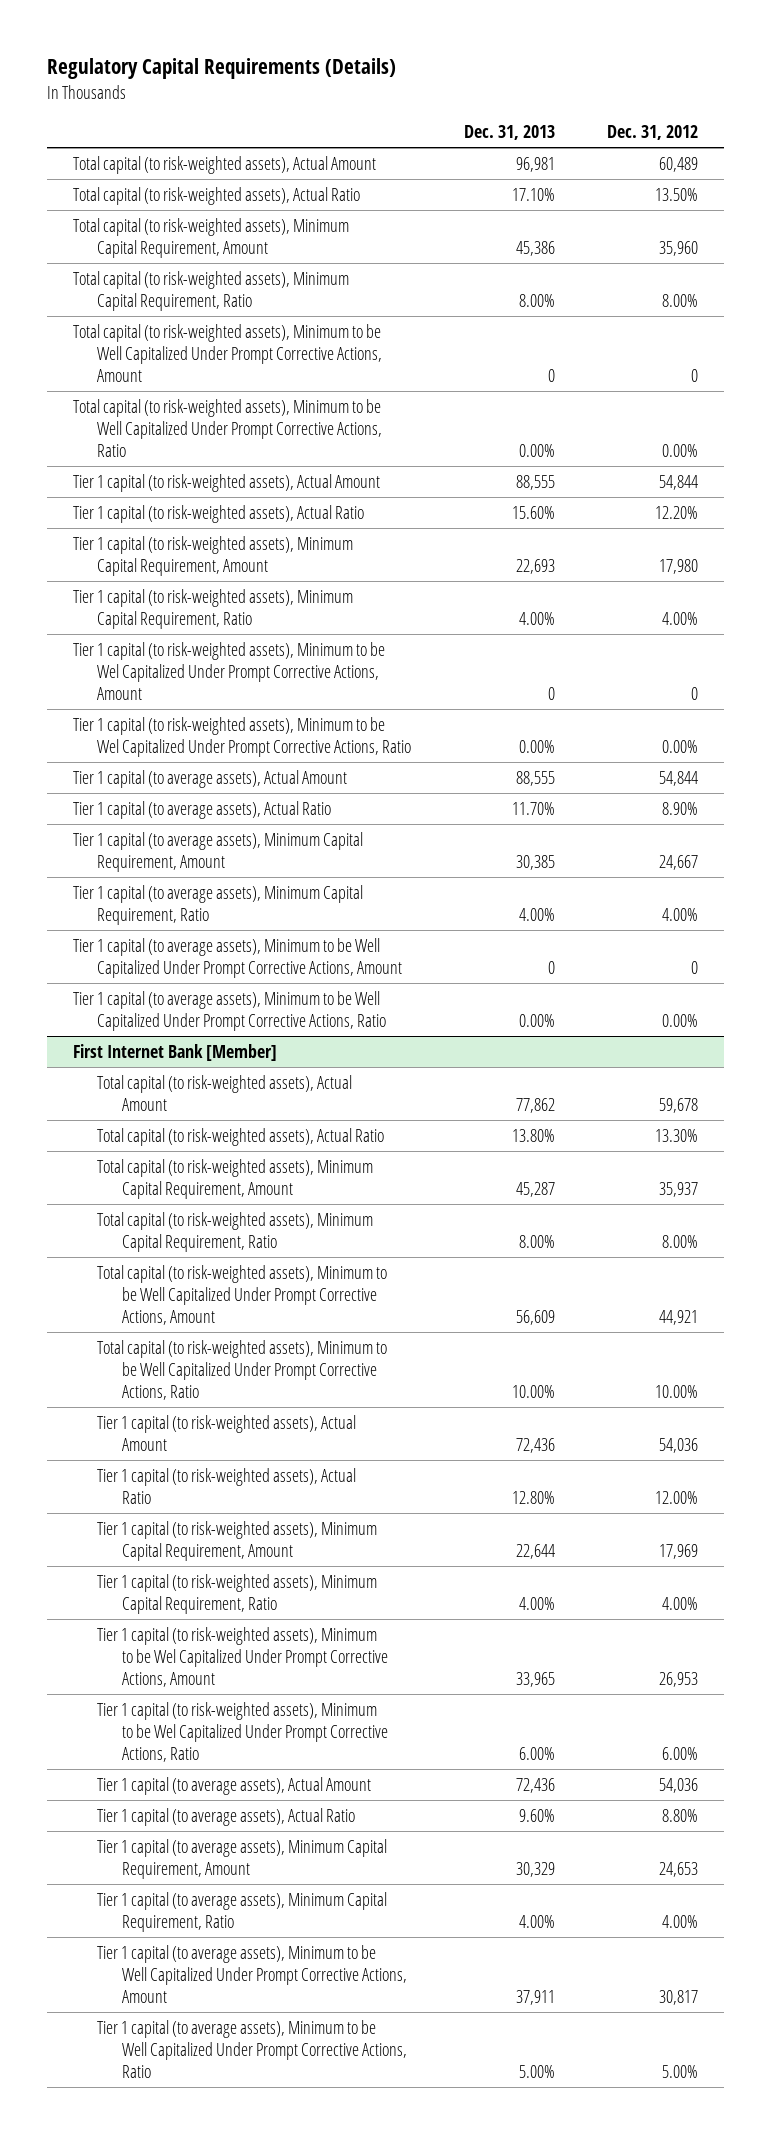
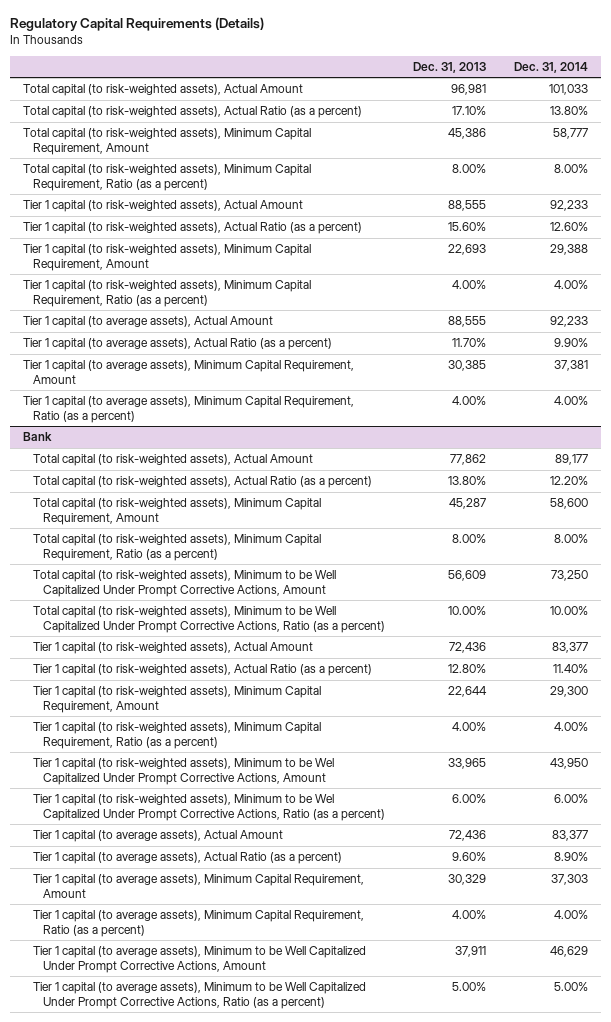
[606,125,698,141] Dec. 31, 2012 -> none
none -> [513,61,588,73] Dec. 31, 2014
[72,186,360,205] Total capital (to risk-weighted assets), Actual Ratio -> [23,106,363,119] Total capital (to risk-weighted assets), Actual Ratio (as a percent)
[72,323,383,382] Total capital (to risk-weighted assets), Minimum to be Well Capitalized Under Prompt Corrective Actions, Amount -> none
[72,398,383,457] Total capital (to risk-weighted assets), Minimum to be Well Capitalized Under Prompt Corrective Actions, Ratio -> none
[72,270,349,311] Total capital (to risk-weighted assets), Minimum Capital Requirement, Ratio -> [23,164,312,191] Total capital (to risk-weighted assets), Minimum Capital Requirement, Ratio (as a percent)
[72,504,364,523] Tier 1 capital (to risk-weighted assets), Actual Ratio -> [23,222,363,235] Tier 1 capital (to risk-weighted assets), Actual Ratio (as a percent)
[72,641,385,700] Tier 1 capital (to risk-weighted assets), Minimum to be Wel Capitalized Under Prompt Corrective Actions, Amount -> none
[72,716,412,757] Tier 1 capital (to risk-weighted assets), Minimum to be Wel Capitalized Under Prompt Corrective Actions, Ratio -> none
[72,588,353,629] Tier 1 capital (to risk-weighted assets), Minimum Capital Requirement, Ratio -> [23,280,312,307] Tier 1 capital (to risk-weighted assets), Minimum Capital Requirement, Ratio (as a percent)
[72,800,331,819] Tier 1 capital (to average assets), Actual Ratio -> [23,338,333,351] Tier 1 capital (to average assets), Actual Ratio (as a percent)
[72,937,403,978] Tier 1 capital (to average assets), Minimum to be Well Capitalized Under Prompt Corrective Actions, Amount -> none
[72,990,387,1031] Tier 1 capital (to average assets), Minimum to be Well Capitalized Under Prompt Corrective Actions, Ratio -> none
[72,1043,277,1061] First Internet Bank [Member] -> none
[72,884,363,925] Tier 1 capital (to average assets), Minimum Capital Requirement, Ratio -> [23,396,355,423] Tier 1 capital (to average assets), Minimum Capital Requirement, Ratio (as a percent)
none -> [23,432,53,442] Bank
[97,1127,385,1146] Total capital (to risk-weighted assets), Actual Ratio -> [33,476,373,489] Total capital (to risk-weighted assets), Actual Ratio (as a percent)
[97,1211,374,1252] Total capital (to risk-weighted assets), Minimum Capital Requirement, Ratio -> [33,534,322,561] Total capital (to risk-weighted assets), Minimum Capital Requirement, Ratio (as a percent)
[97,1339,388,1400] Total capital (to risk-weighted assets), Minimum to be Well Capitalized Under Prompt Corrective Actions, Ratio -> [33,606,386,633] Total capital (to risk-weighted assets), Minimum to be Well Capitalized Under Prompt Corrective Actions, Ratio (as a percent)
[97,1467,357,1504] Tier 1 capital (to risk-weighted assets), Actual Ratio -> [33,664,373,677] Tier 1 capital (to risk-weighted assets), Actual Ratio (as a percent)
[97,1573,378,1614] Tier 1 capital (to risk-weighted assets), Minimum Capital Requirement, Ratio -> [33,722,322,749] Tier 1 capital (to risk-weighted assets), Minimum Capital Requirement, Ratio (as a percent)
[97,1701,389,1762] Tier 1 capital (to risk-weighted assets), Minimum to be Wel Capitalized Under Prompt Corrective Actions, Ratio -> [33,794,386,821] Tier 1 capital (to risk-weighted assets), Minimum to be Wel Capitalized Under Prompt Corrective Actions, Ratio (as a percent)
[97,1807,356,1826] Tier 1 capital (to average assets), Actual Ratio -> [33,852,343,865] Tier 1 capital (to average assets), Actual Ratio (as a percent)
[97,1891,388,1932] Tier 1 capital (to average assets), Minimum Capital Requirement, Ratio -> [33,910,365,937] Tier 1 capital (to average assets), Minimum Capital Requirement, Ratio (as a percent)
[97,2019,408,2078] Tier 1 capital (to average assets), Minimum to be Well Capitalized Under Prompt Corrective Actions, Ratio -> [33,982,367,1009] Tier 1 capital (to average assets), Minimum to be Well Capitalized Under Prompt Corrective Actions, Ratio (as a percent)

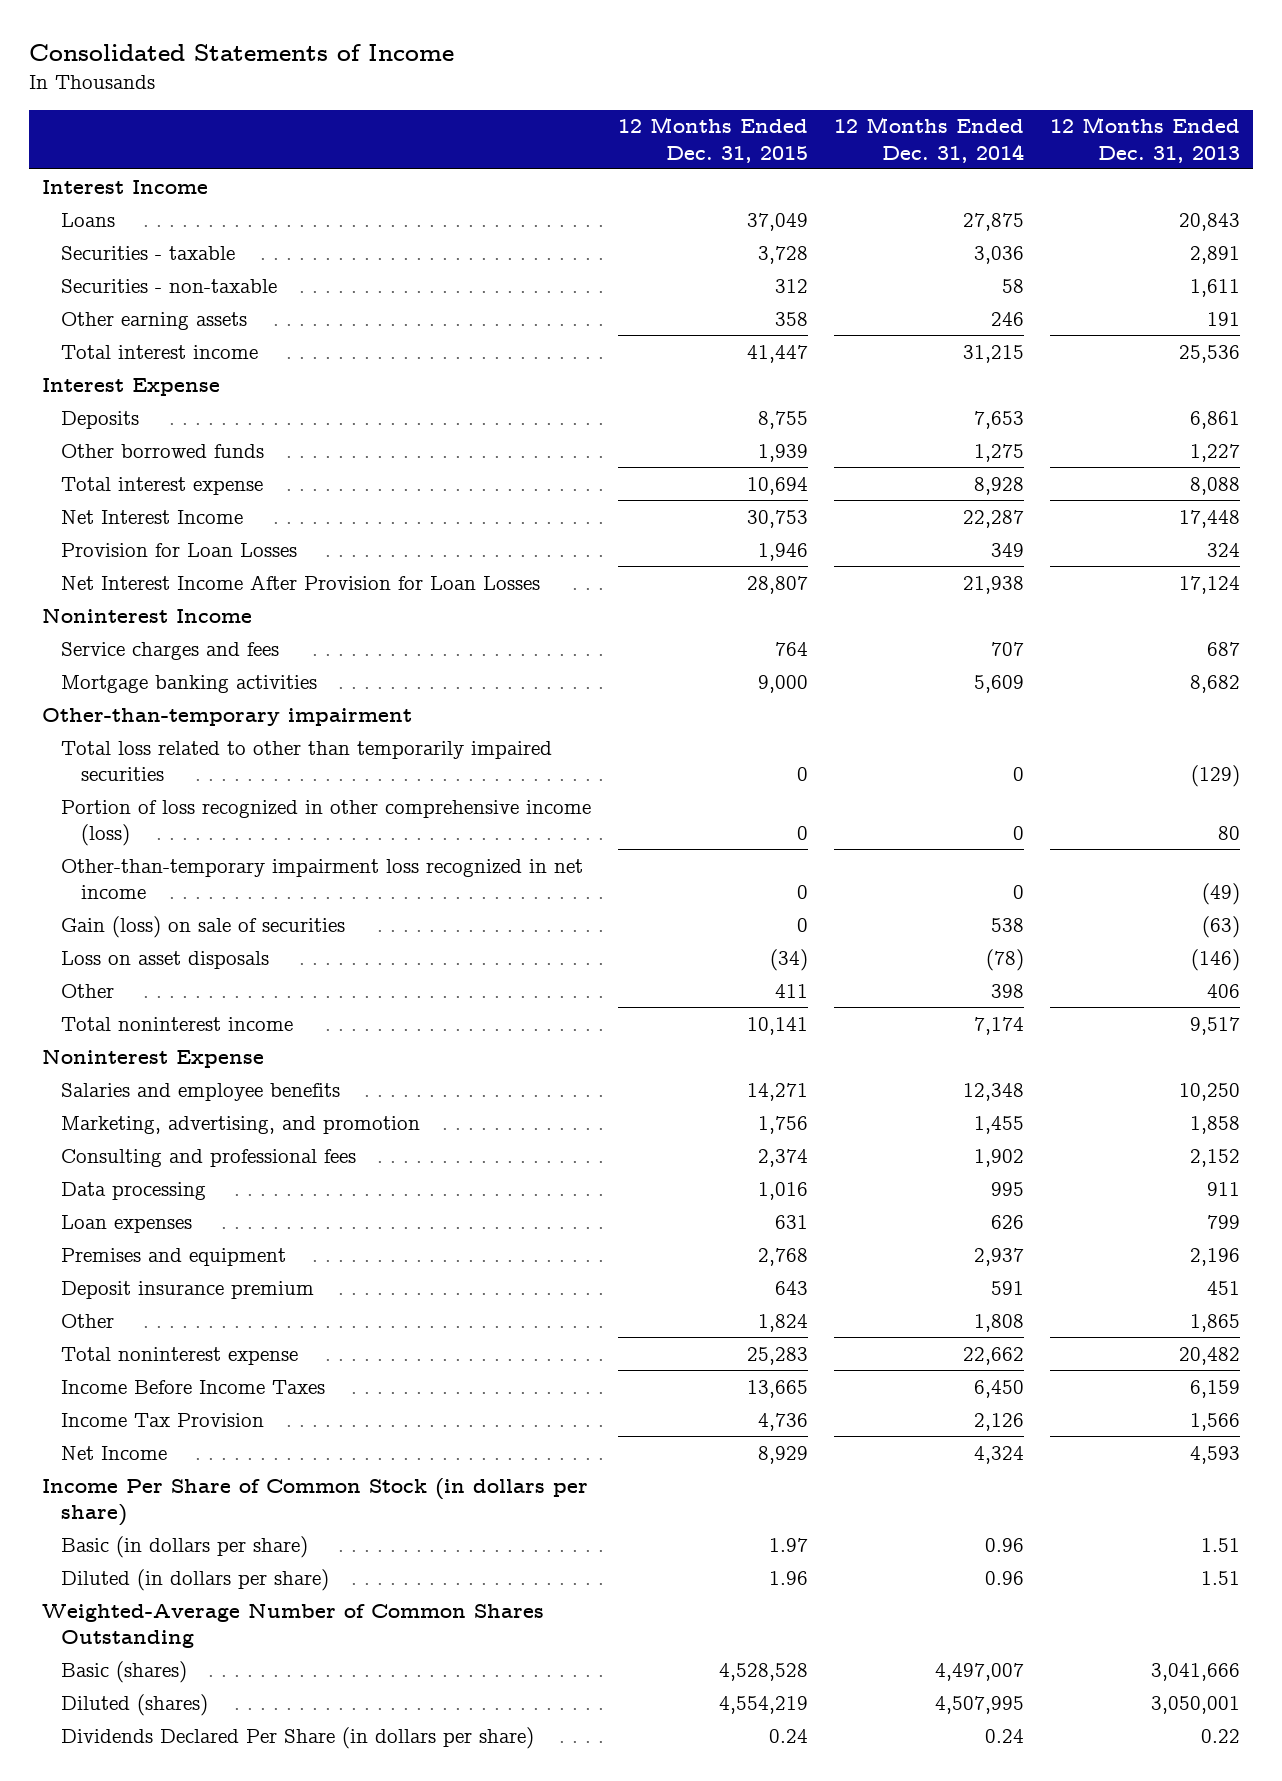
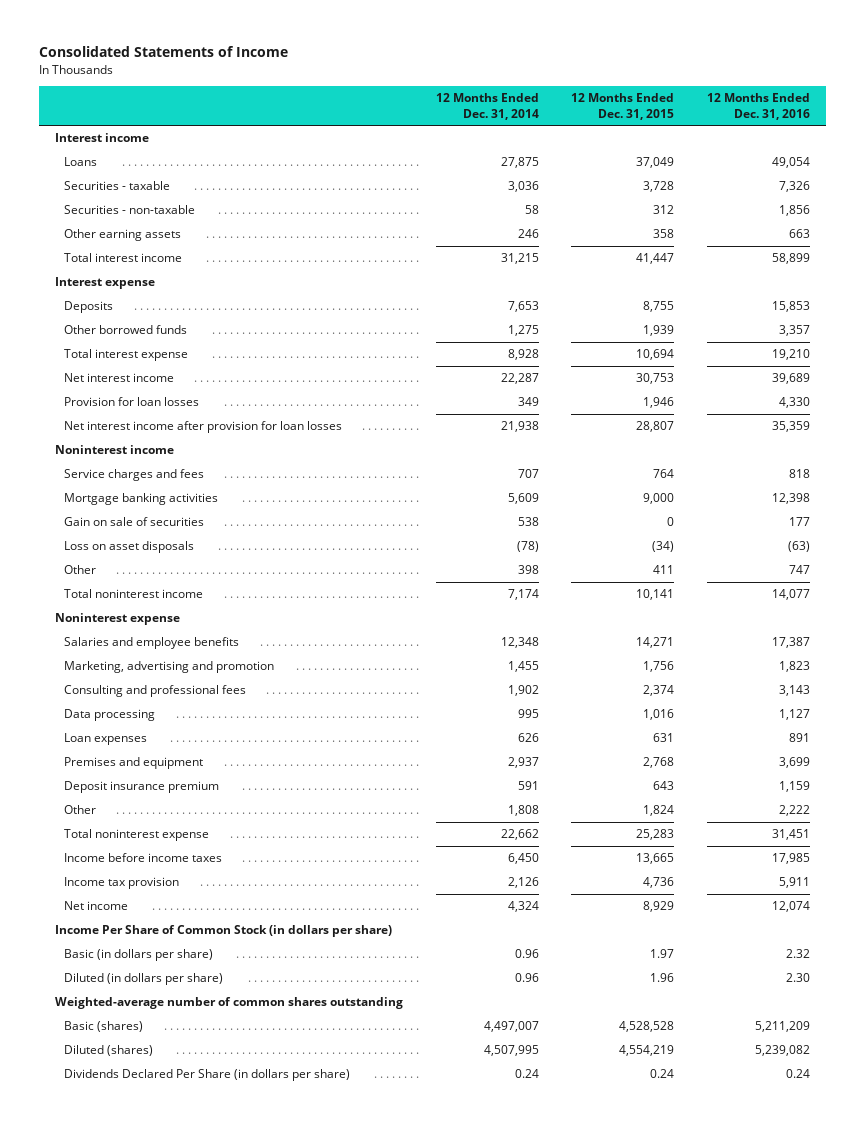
[1050,117,1241,163] 12 Months Ended Dec. 31, 2013 -> none
none -> [707,93,811,120] 12 Months Ended Dec. 31, 2016
[42,179,209,194] Interest Income -> [55,133,150,143] Interest income
[42,377,221,396] Interest Expense -> [55,277,156,290] Interest expense
[61,509,244,524] Net Interest Income -> [64,373,175,383] Net interest income
[61,542,298,557] Provision for Loan Losses -> [64,397,200,407] Provision for loan losses
[61,574,541,590] Net Interest Income After Provision for Loan Losses -> [64,421,343,434] Net interest income after provision for loan losses
[42,607,253,623] Noninterest Income -> [55,445,175,455] Noninterest income
[42,707,413,726] Other-than-temporary impairment -> none
[61,740,553,781] Total loss related to other than temporarily impaired securities -> none
[61,799,592,846] Portion of loss recognized in other comprehensive income (loss) -> none
[61,858,584,899] Other-than-temporary impairment loss recognized in net income -> none
[61,915,346,938] Gain (loss) on sale of securities -> [64,517,205,527] Gain on sale of securities
[42,1048,265,1068] Noninterest Expense -> [55,613,181,626] Noninterest expense
[61,1115,421,1134] Marketing, advertising, and promotion -> [64,661,275,674] Marketing, advertising and promotion
[61,1379,326,1394] Income Before Income Taxes -> [64,853,223,863] Income before income taxes
[61,1412,265,1427] Income Tax Provision -> [64,877,180,890] Income tax provision
[61,1445,168,1460] Net Income -> [64,901,129,911] Net income
[42,1602,545,1648] Weighted-Average Number of Common Shares Outstanding -> [55,997,404,1010] Weighted-average number of common shares outstanding

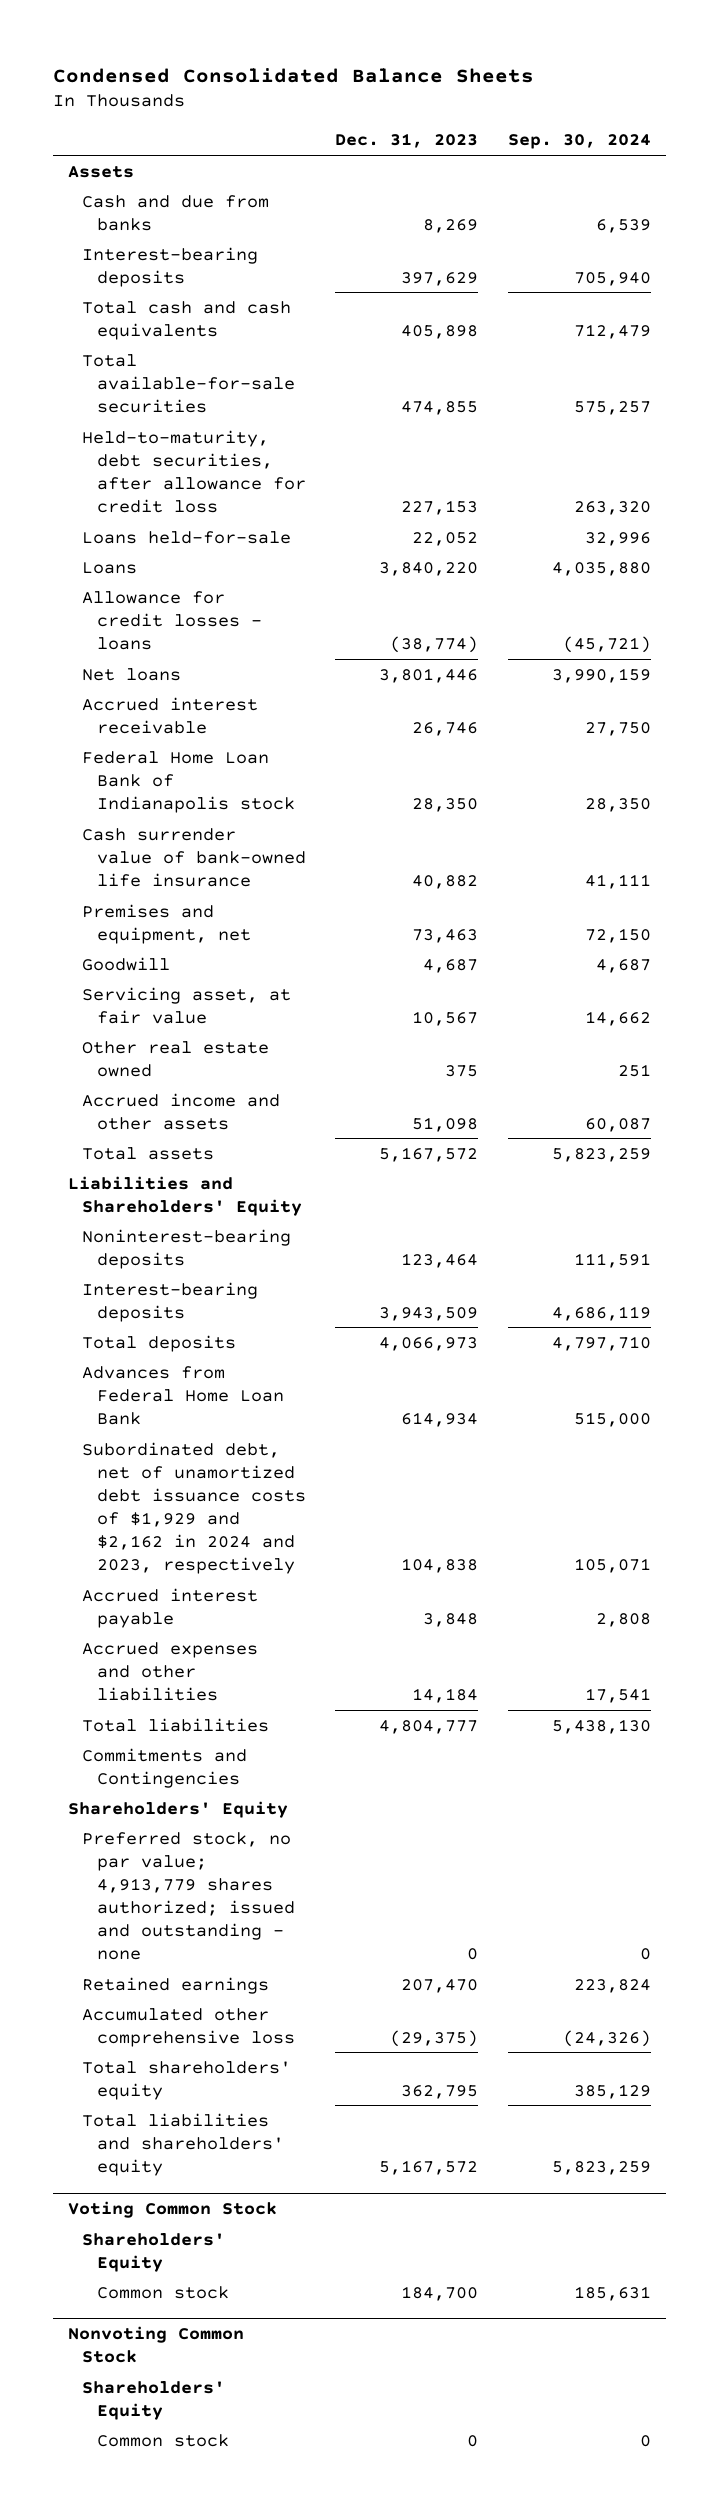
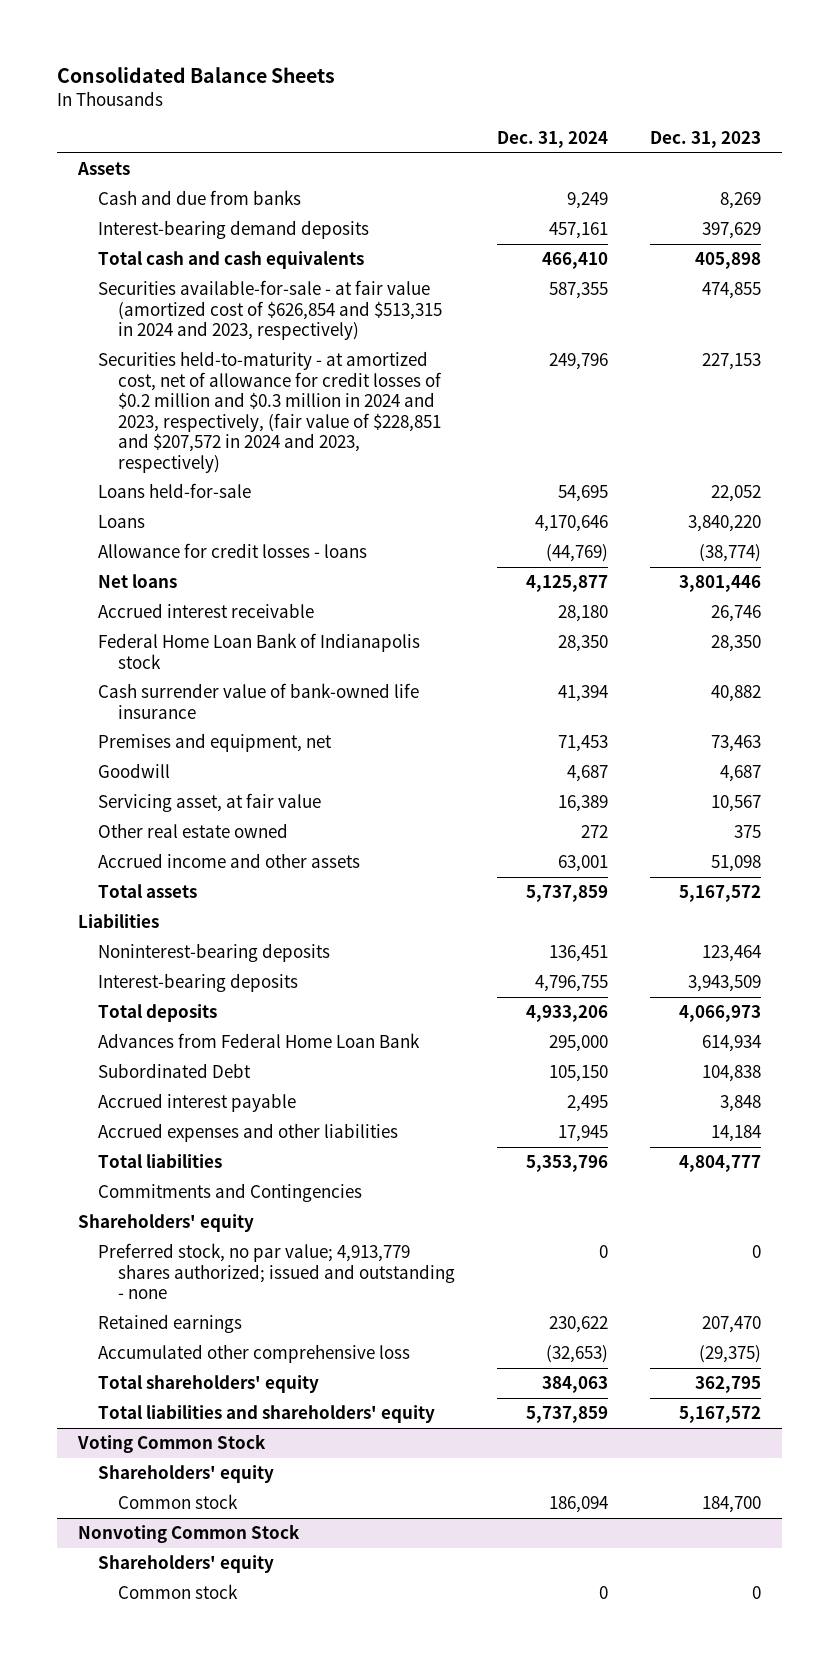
[53,67,535,83] Condensed Consolidated Balance Sheets -> [56,67,335,84] Consolidated Balance Sheets
[507,134,651,150] Sep. 30, 2024 -> none
none -> [496,131,608,149] Dec. 31, 2024
[82,246,259,287] Interest-bearing deposits -> [97,220,369,240] Interest-bearing demand deposits
[82,353,295,413] Total available-for-sale securities -> [97,280,442,341] Securities available-for-sale - at fair value (amortized cost of $626,854 and $513,315 in 2024 and 2023, respectively)
[82,429,306,514] Held-to-maturity, debt securities, after allowance for credit loss -> [97,351,442,473] Securities held-to-maturity - at amortized cost, net of allowance for credit losses of $0.2 million and $0.3 million in 2024 and 2023, respectively, (fair value of $228,851 and $207,572 in 2024 and 2023, respectively)
[68,1175,303,1216] Liabilities and Shareholders' Equity -> none
none -> [77,914,159,929] Liabilities
[82,1441,306,1575] Subordinated debt, net of unamortized debt issuance costs of $1,929 and $2,162 in 2024 and 2023, respectively -> [97,1063,251,1079] Subordinated Debt
[68,1800,289,1818] Shareholders' Equity -> [77,1214,254,1233] Shareholders' equity
[82,2232,226,2272] Shareholders' Equity -> [97,1465,274,1484] Shareholders' equity
[82,2380,226,2420] Shareholders' Equity -> [97,1555,274,1574] Shareholders' equity

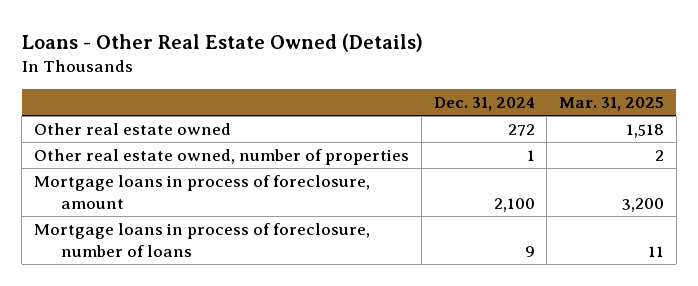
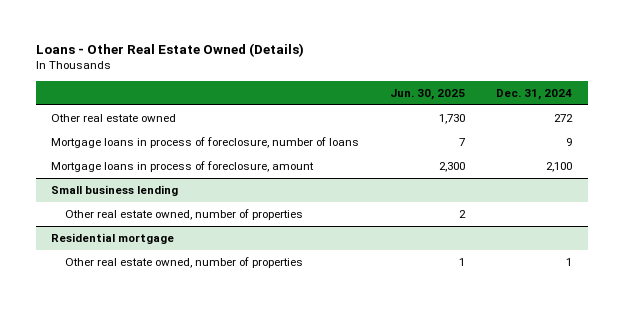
[559,97,665,112] Mar. 31, 2025 -> none
none -> [390,89,466,101] Jun. 30, 2025
[34,149,410,166] Other real estate owned, number of properties -> none
[34,175,371,209] Mortgage loans in process of foreclosure, amount -> [51,160,315,172] Mortgage loans in process of foreclosure, amount
none -> [51,184,179,196] Small business lending
none -> [65,208,304,220] Other real estate owned, number of properties
none -> [51,232,175,244] Residential mortgage
none -> [65,256,304,268] Other real estate owned, number of properties

